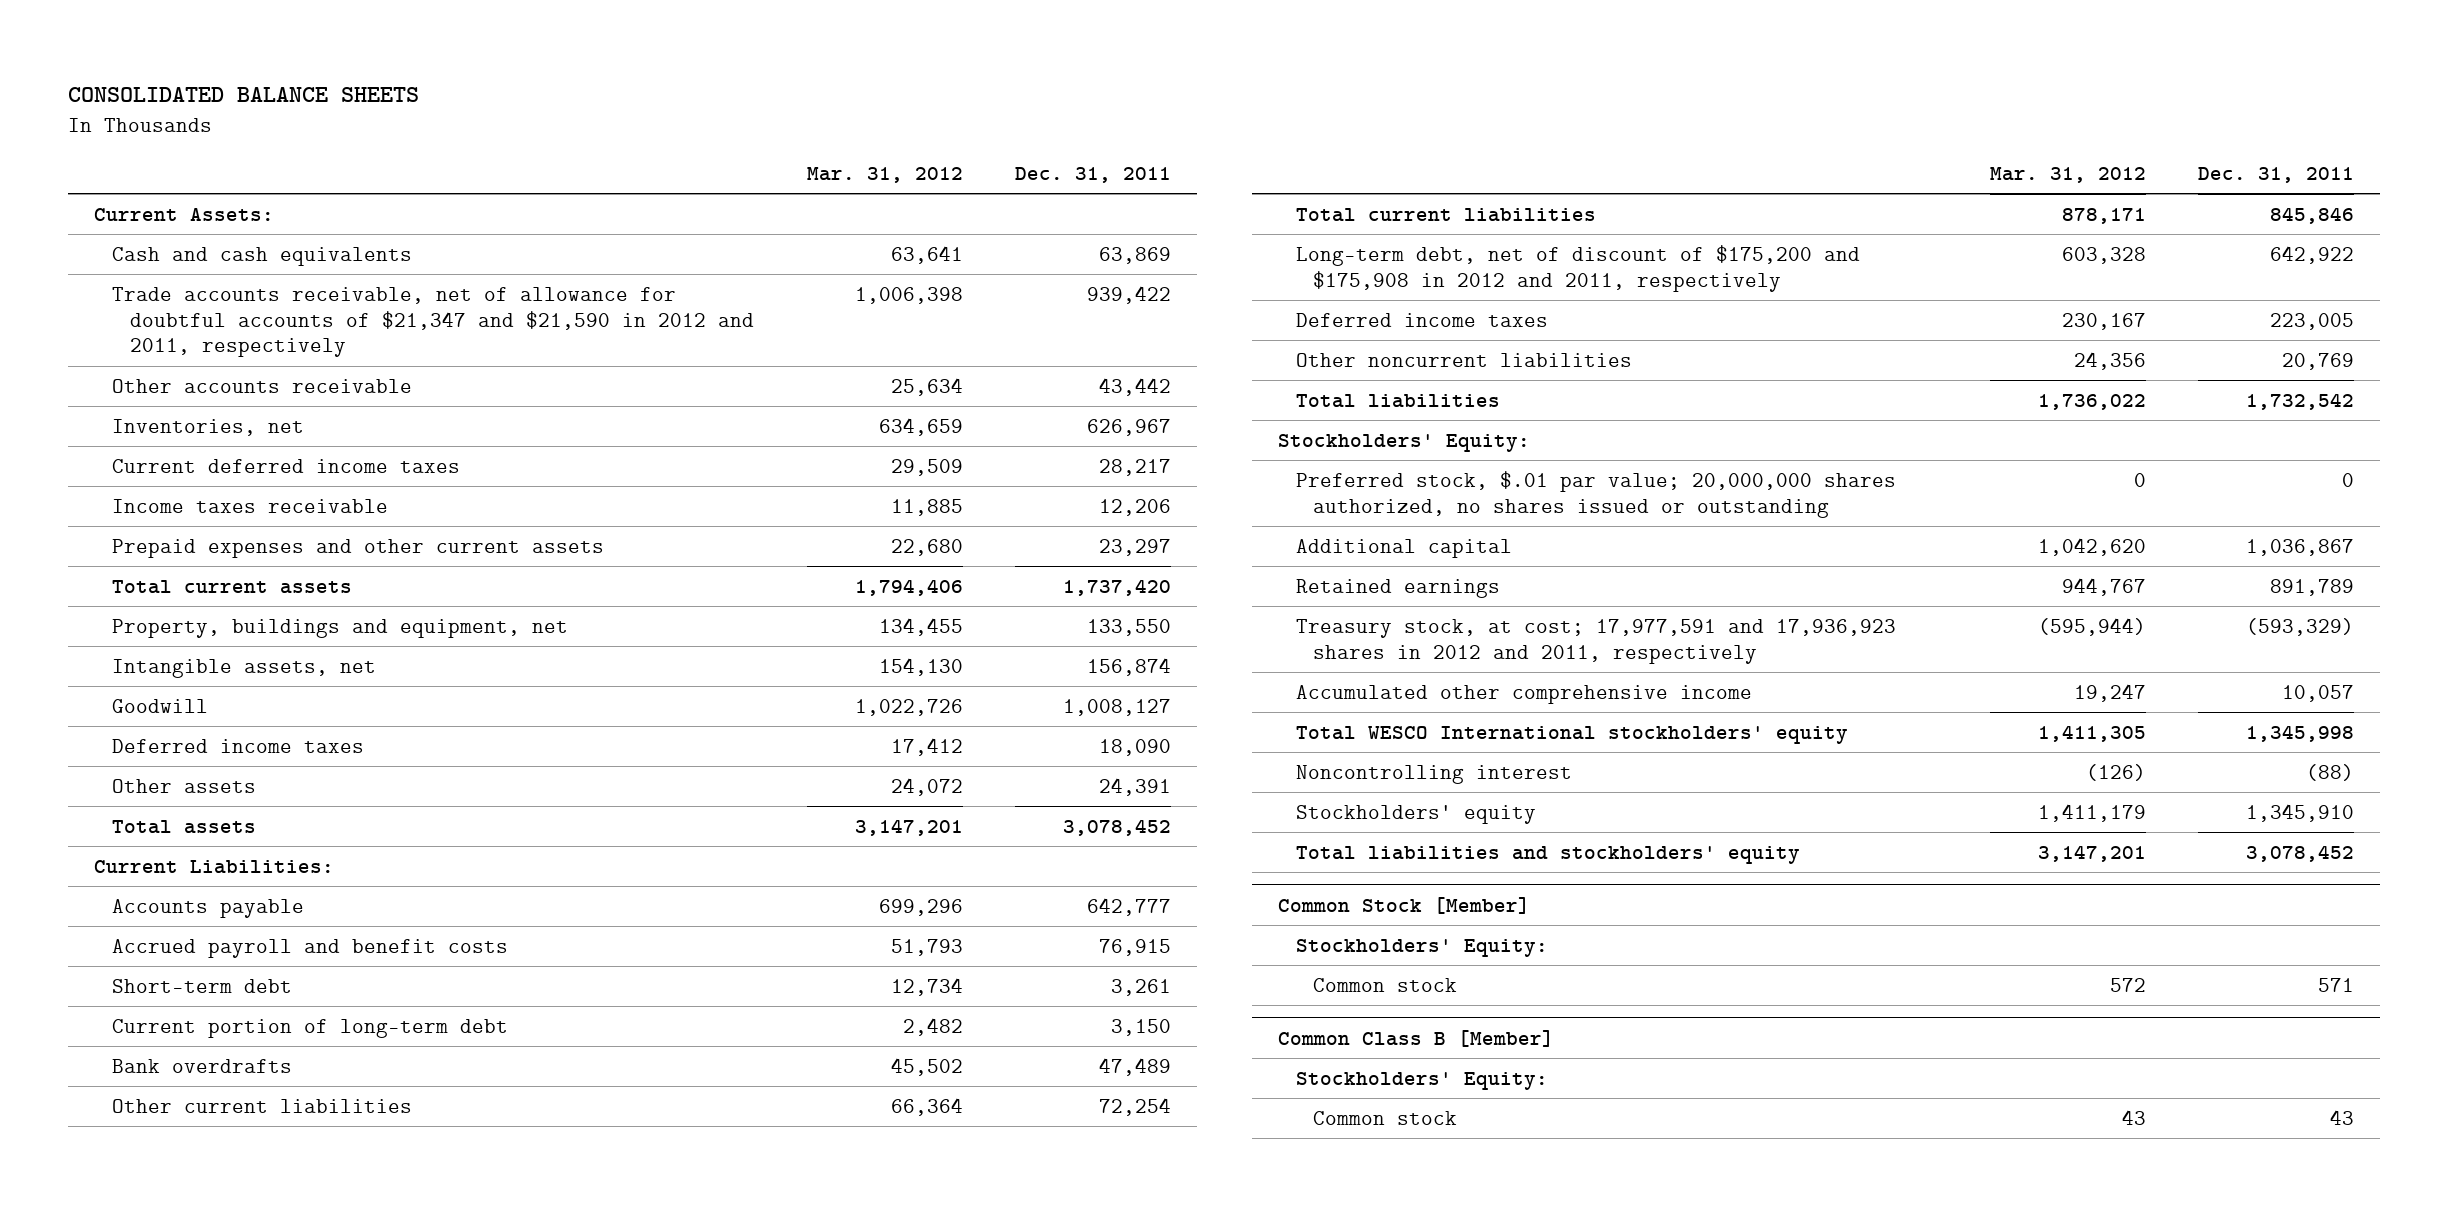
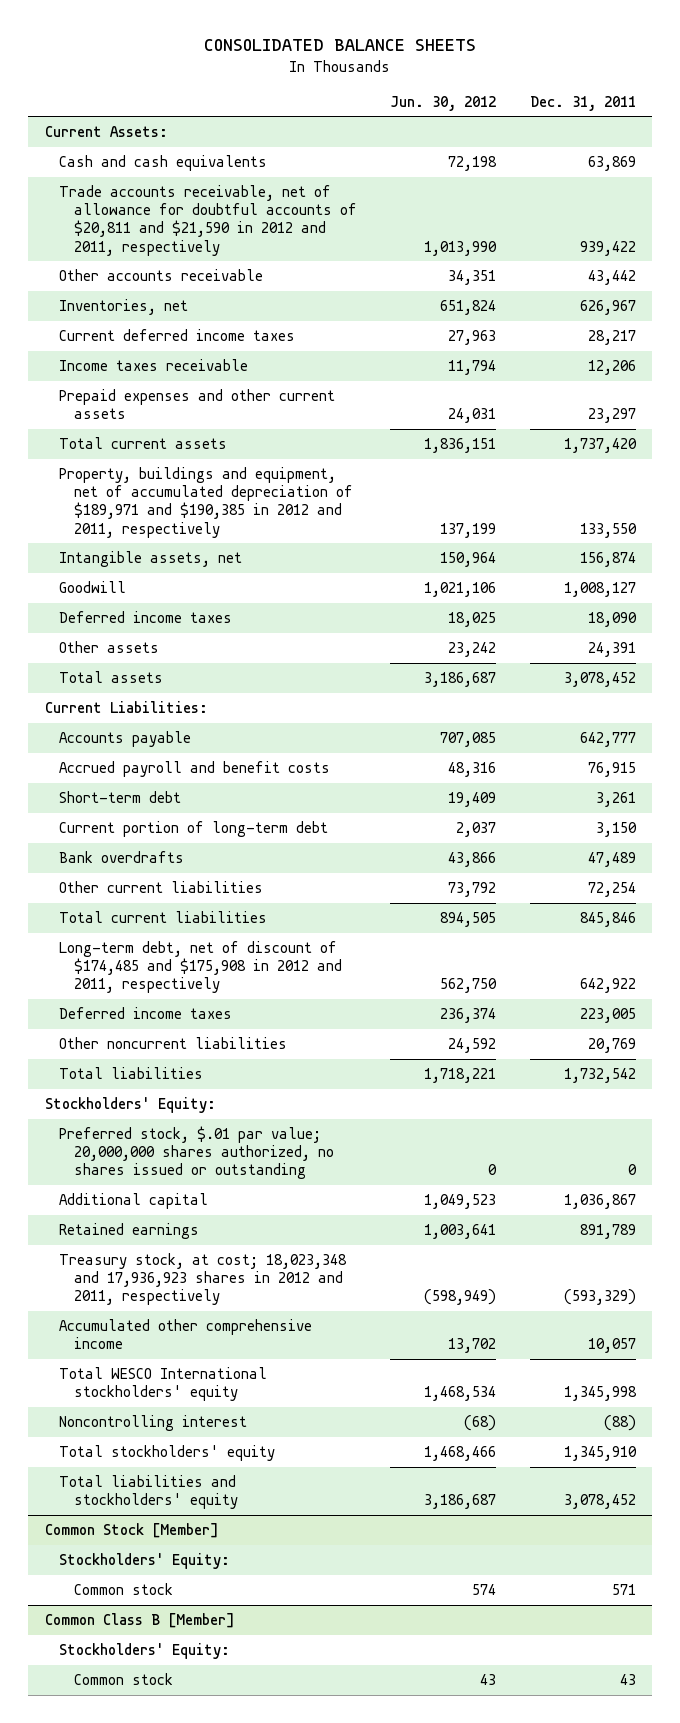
[806,166,963,183] Mar. 31, 2012 -> none
none -> [390,95,497,111] Jun. 30, 2012
[112,286,755,358] Trade accounts receivable, net of allowance for doubtful accounts of $21,347 and $21,590 in 2012 and 2011, respectively -> [59,184,357,256] Trade accounts receivable, net of allowance for doubtful accounts of $20,811 and $21,590 in 2012 and 2011, respectively
[112,618,569,638] Property, buildings and equipment, net -> [59,466,353,538] Property, buildings and equipment, net of accumulated depreciation of $189,971 and $190,385 in 2012 and 2011, respectively
[1295,244,1860,292] Long-term debt, net of discount of $175,200 and $175,908 in 2012 and 2011, respectively -> [59,940,342,994] Long-term debt, net of discount of $174,485 and $175,908 in 2012 and 2011, respectively
[1295,618,1896,664] Treasury stock, at cost; 17,977,591 and 17,936,923 shares in 2012 and 2011, respectively -> [59,1252,348,1306] Treasury stock, at cost; 18,023,348 and 17,936,923 shares in 2012 and 2011, respectively
[1295,804,1536,824] Stockholders' equity -> [59,1444,276,1461] Total stockholders' equity

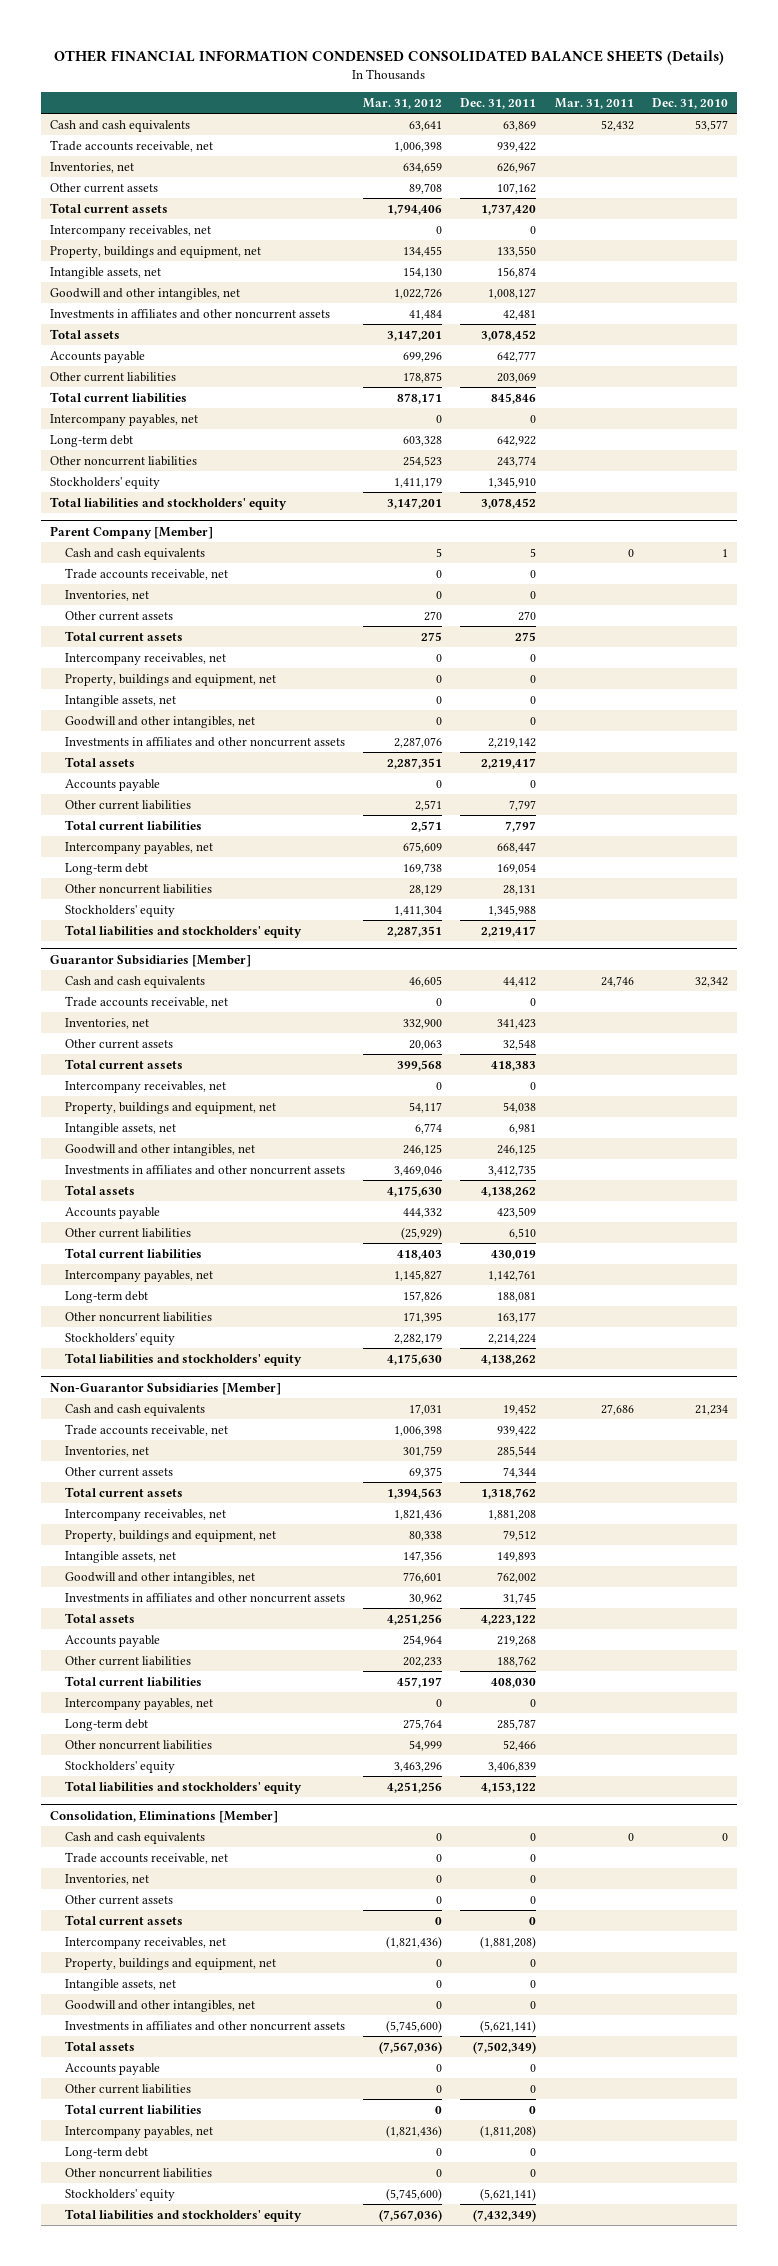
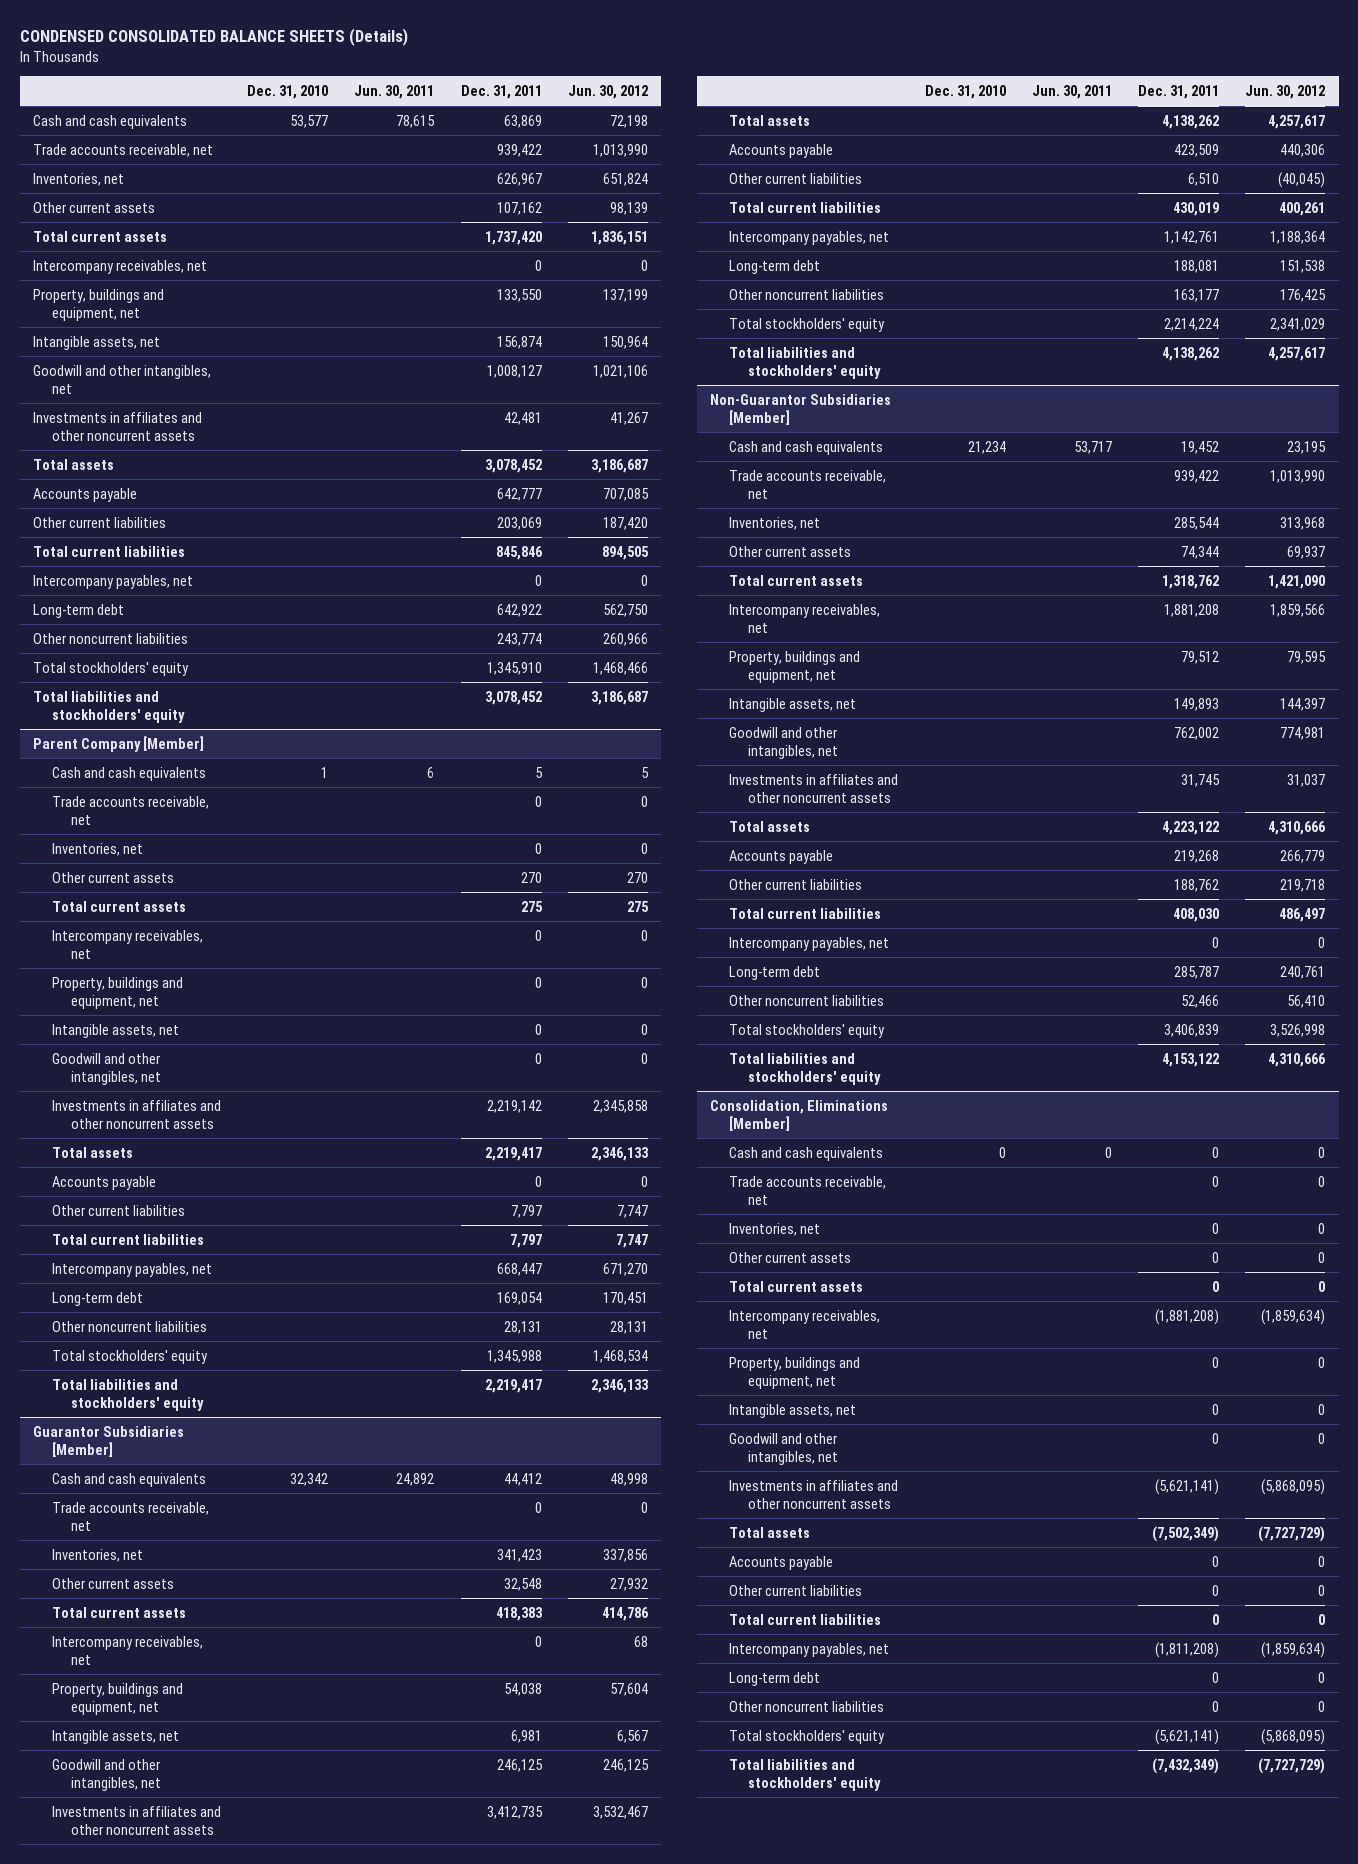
[54,50,725,66] OTHER FINANCIAL INFORMATION CONDENSED CONSOLIDATED BALANCE SHEETS (Details) -> [19,28,408,47] CONDENSED CONSOLIDATED BALANCE SHEETS (Details)
[363,97,443,109] Mar. 31, 2012 -> none
[554,97,634,109] Mar. 31, 2011 -> none
none -> [354,84,435,99] Jun. 30, 2011
none -> [567,84,648,99] Jun. 30, 2012
[50,476,161,489] Stockholders' equity -> [32,661,189,676] Total stockholders' equity
[64,904,175,917] Stockholders' equity -> [51,1349,208,1364] Total stockholders' equity
[64,1332,175,1345] Stockholders' equity -> [729,317,886,332] Total stockholders' equity
[64,1760,175,1773] Stockholders' equity -> [729,1023,886,1038] Total stockholders' equity
[64,2188,175,2201] Stockholders' equity -> [729,1729,886,1744] Total stockholders' equity

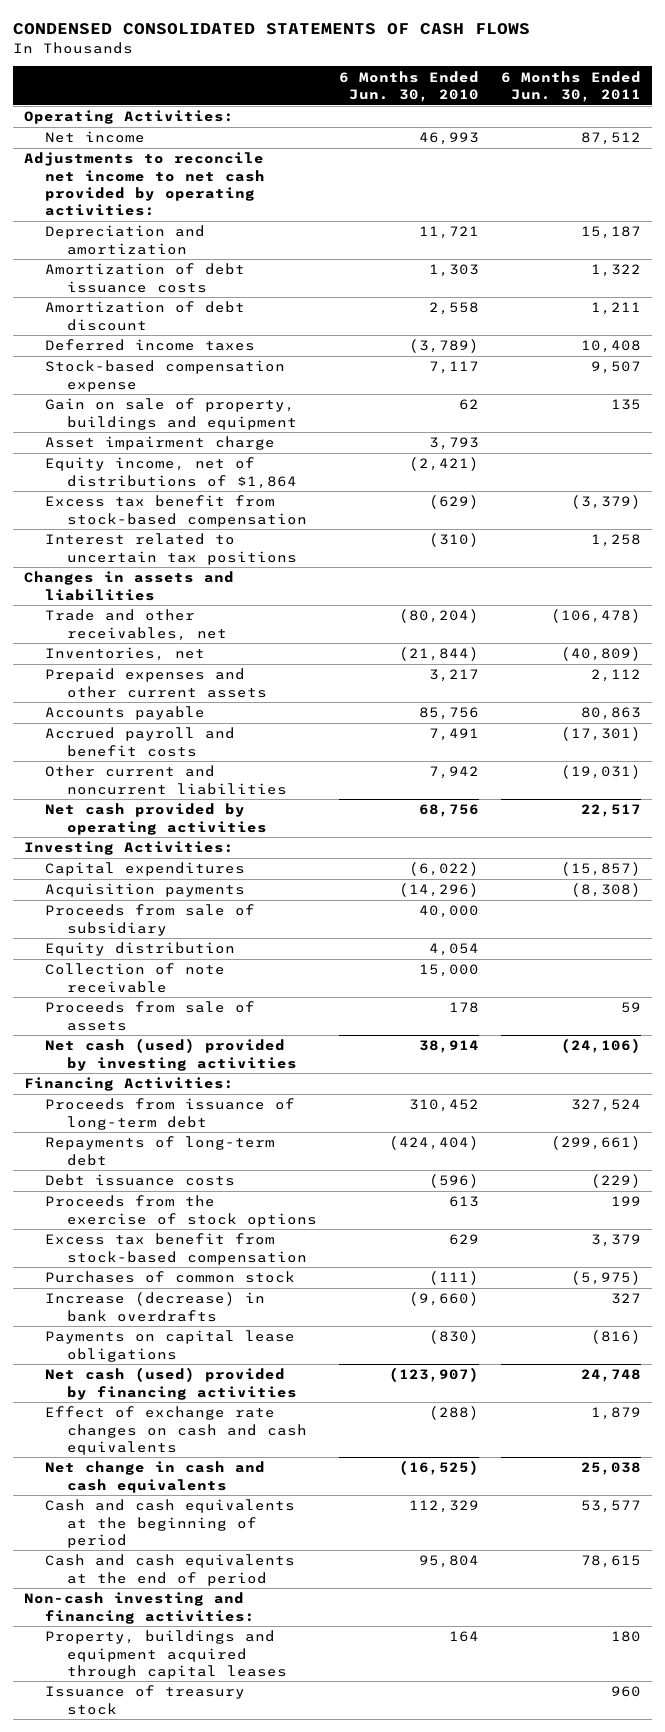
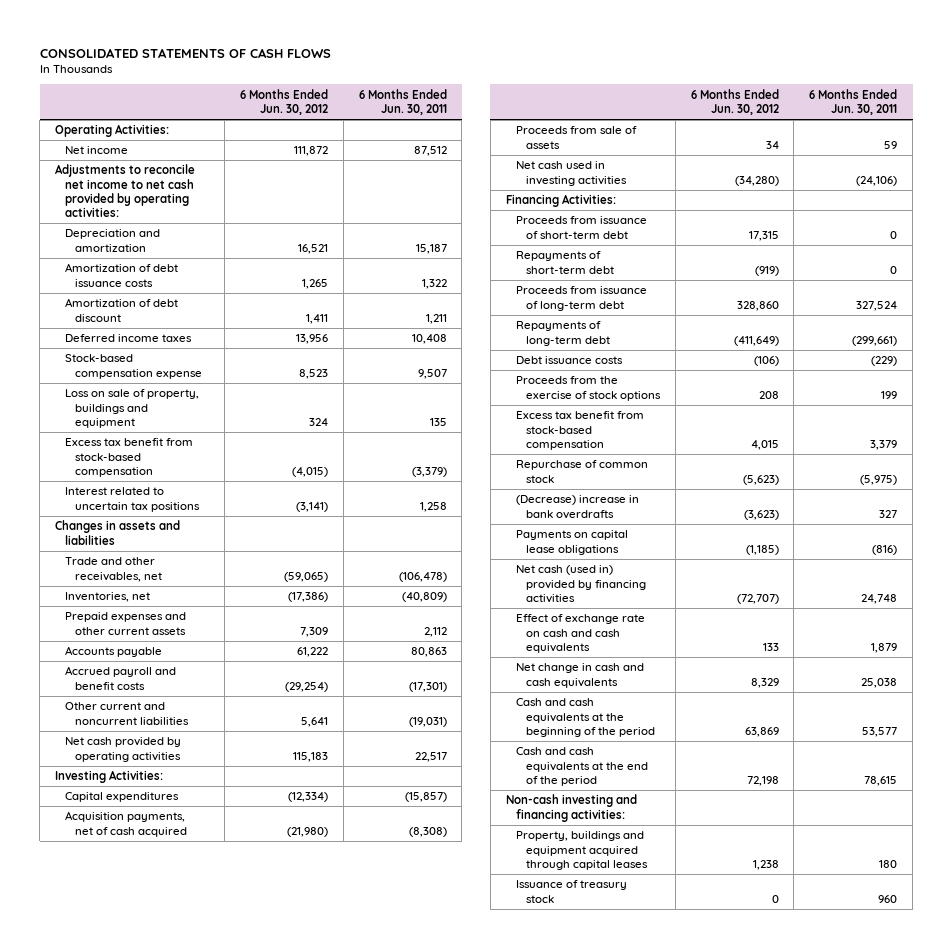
[13,23,531,36] CONDENSED CONSOLIDATED STATEMENTS OF CASH FLOWS -> [39,47,331,58] CONSOLIDATED STATEMENTS OF CASH FLOWS
[338,70,479,102] 6 Months Ended Jun. 30, 2010 -> none
none -> [239,88,328,116] 6 Months Ended Jun. 30, 2012
[45,436,276,451] Asset impairment charge -> none
[45,457,297,489] Equity income, net of distributions of $1,864 -> none
[45,398,297,430] Gain on sale of property, buildings and equipment -> [65,389,200,428] Loss on sale of property, buildings and equipment
[45,904,256,936] Proceeds from sale of subsidiary -> none
[45,942,236,957] Equity distribution -> none
[45,963,226,993] Collection of note receivable -> none
[45,883,246,898] Acquisition payments -> [65,811,188,837] Acquisition payments, net of cash acquired
[45,1038,297,1071] Net cash (used) provided by investing activities -> [515,161,628,186] Net cash used in investing activities
none -> [515,216,647,239] Proceeds from issuance of short-term debt
none -> [515,251,615,274] Repayments of short-term debt
[45,1271,296,1284] Purchases of common stock -> [515,460,648,483] Repurchase of common stock
[45,1292,266,1322] Increase (decrease) in bank overdrafts -> [515,495,639,519] (Decrease) increase in bank overdrafts
[45,1367,297,1400] Net cash (used) provided by financing activities -> [515,565,647,603] Net cash (used in) provided by financing activities
[45,1406,307,1455] Effect of exchange rate changes on cash and cash equivalents -> [515,614,645,653] Effect of exchange rate on cash and cash equivalents
[45,1499,296,1548] Cash and cash equivalents at the beginning of period -> [515,698,656,737] Cash and cash equivalents at the beginning of the period
[45,1554,296,1586] Cash and cash equivalents at the end of period -> [515,747,649,786] Cash and cash equivalents at the end of the period

